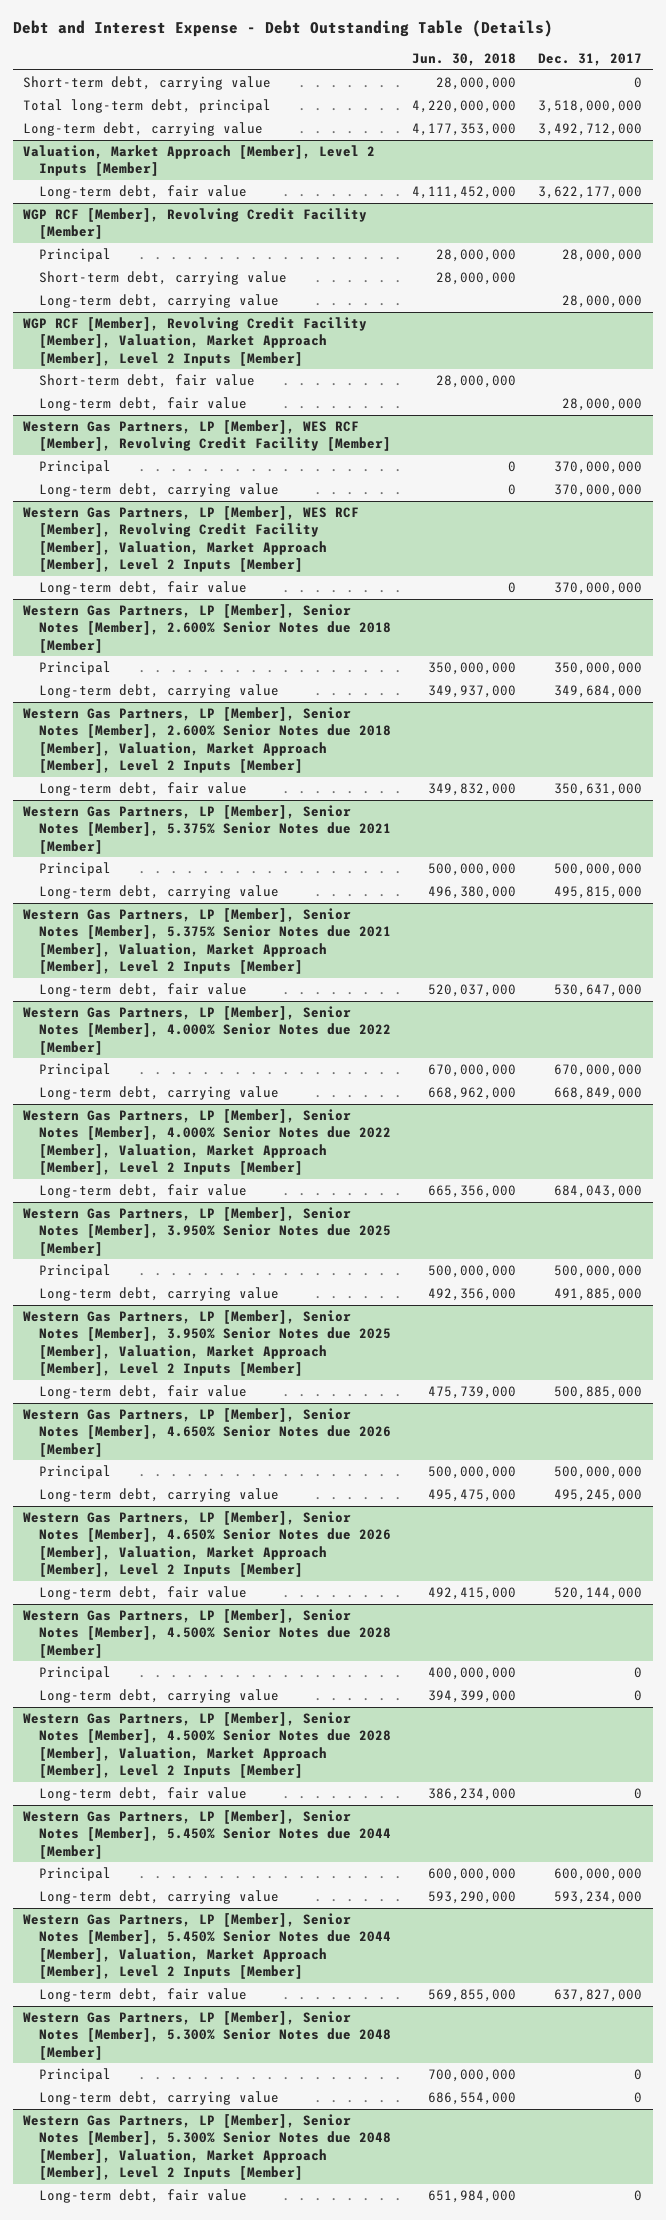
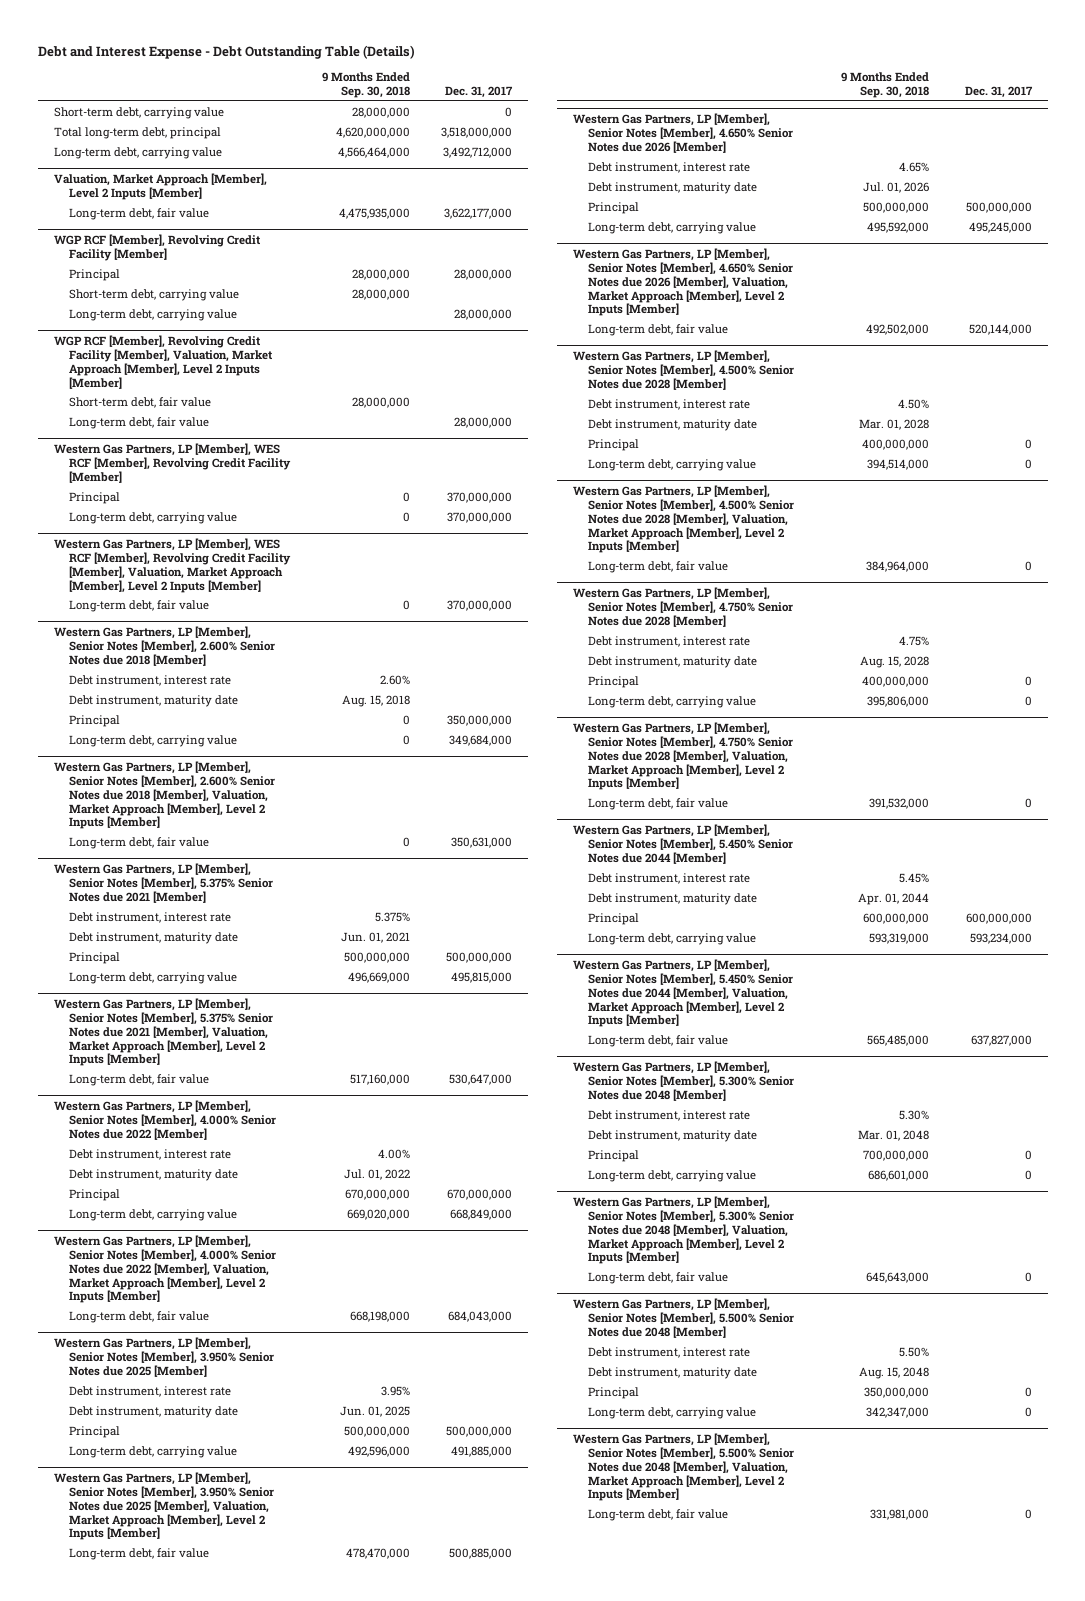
[412,52,517,66] Jun. 30, 2018 -> none
none -> [321,71,410,98] 9 Months Ended Sep. 30, 2018
none -> [68,675,231,687] Debt instrument, interest rate
none -> [68,695,238,708] Debt instrument, maturity date
none -> [68,912,231,924] Debt instrument, interest rate
none -> [68,932,238,945] Debt instrument, maturity date
none -> [68,1149,231,1161] Debt instrument, interest rate
none -> [68,1169,238,1182] Debt instrument, maturity date
none -> [68,1386,231,1398] Debt instrument, interest rate
none -> [68,1406,238,1419] Debt instrument, maturity date
none -> [587,162,750,174] Debt instrument, interest rate
none -> [587,182,757,195] Debt instrument, maturity date
none -> [587,399,750,411] Debt instrument, interest rate
none -> [587,419,757,432] Debt instrument, maturity date
none -> [572,586,793,627] Western Gas Partners, LP [Member], Senior Notes [Member], 4.750% Senior Notes due 2028 [Member]
none -> [587,636,750,648] Debt instrument, interest rate
none -> [587,656,757,669] Debt instrument, maturity date
none -> [587,676,639,689] Principal
none -> [587,696,756,709] Long-term debt, carrying value
none -> [572,721,793,791] Western Gas Partners, LP [Member], Senior Notes [Member], 4.750% Senior Notes due 2028 [Member], Valuation, Market Approach [Member], Level 2 Inputs [Member]
none -> [587,798,728,811] Long-term debt, fair value
none -> [587,873,750,885] Debt instrument, interest rate
none -> [587,893,757,906] Debt instrument, maturity date
none -> [587,1110,750,1122] Debt instrument, interest rate
none -> [587,1130,757,1143] Debt instrument, maturity date
none -> [572,1297,794,1338] Western Gas Partners, LP [Member], Senior Notes [Member], 5.500% Senior Notes due 2048 [Member]
none -> [587,1347,750,1359] Debt instrument, interest rate
none -> [587,1367,757,1380] Debt instrument, maturity date
none -> [587,1387,639,1400] Principal
none -> [587,1407,756,1420] Long-term debt, carrying value
none -> [572,1432,794,1502] Western Gas Partners, LP [Member], Senior Notes [Member], 5.500% Senior Notes due 2048 [Member], Valuation, Market Approach [Member], Level 2 Inputs [Member]
none -> [587,1509,728,1522] Long-term debt, fair value

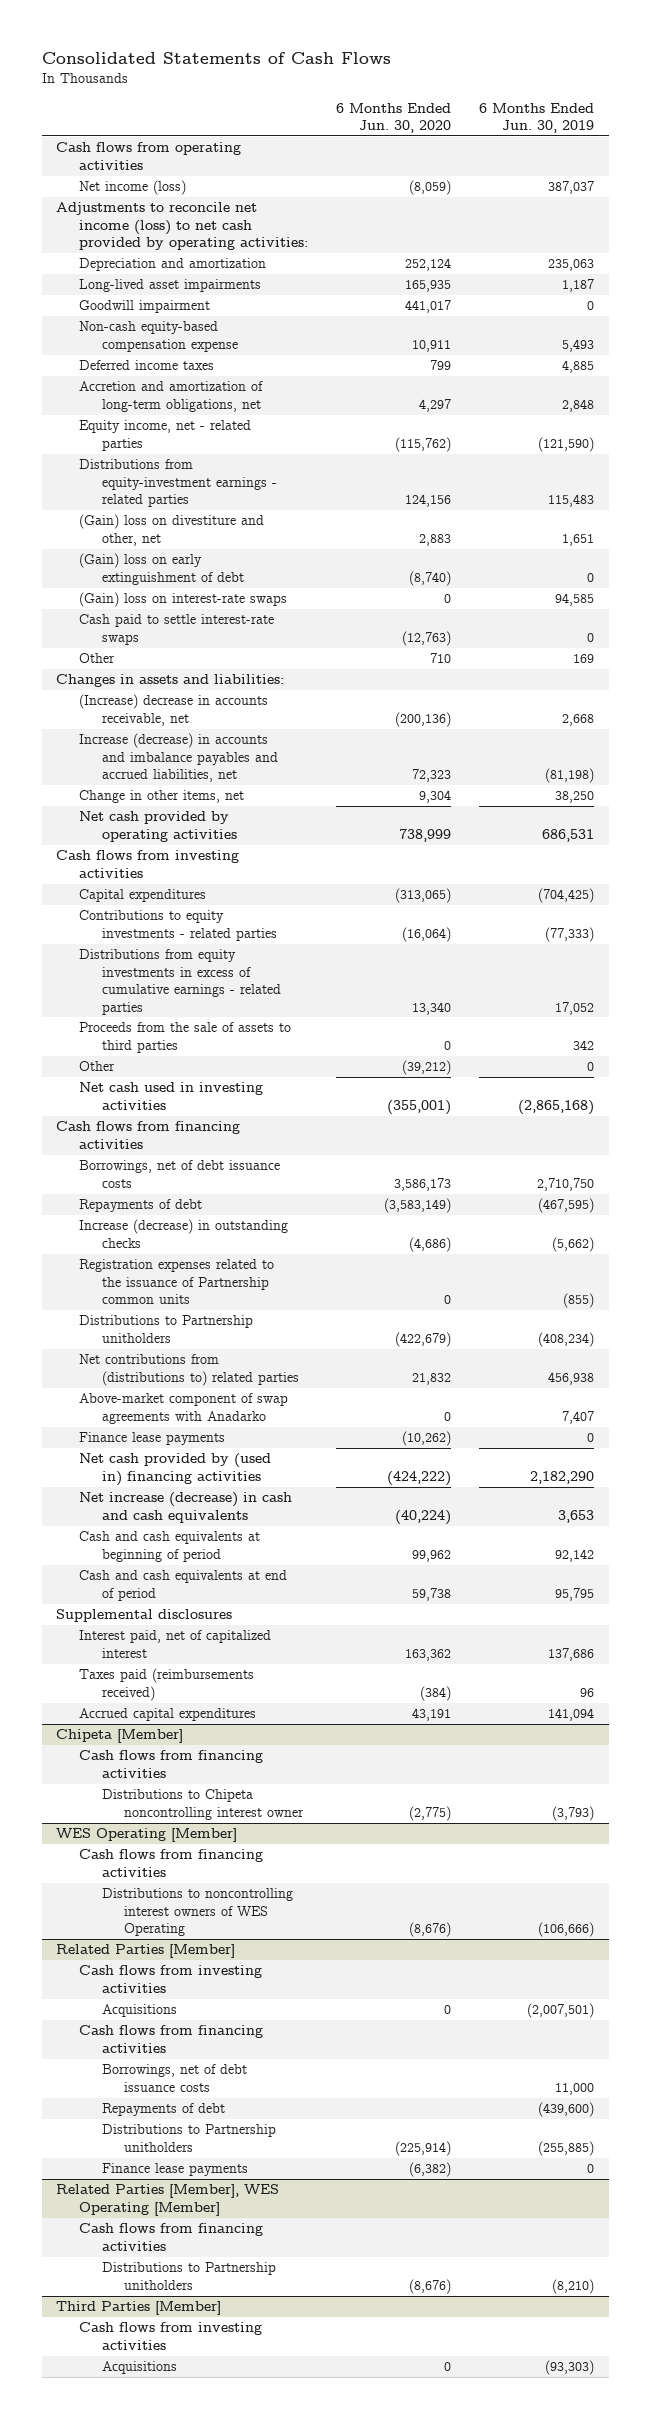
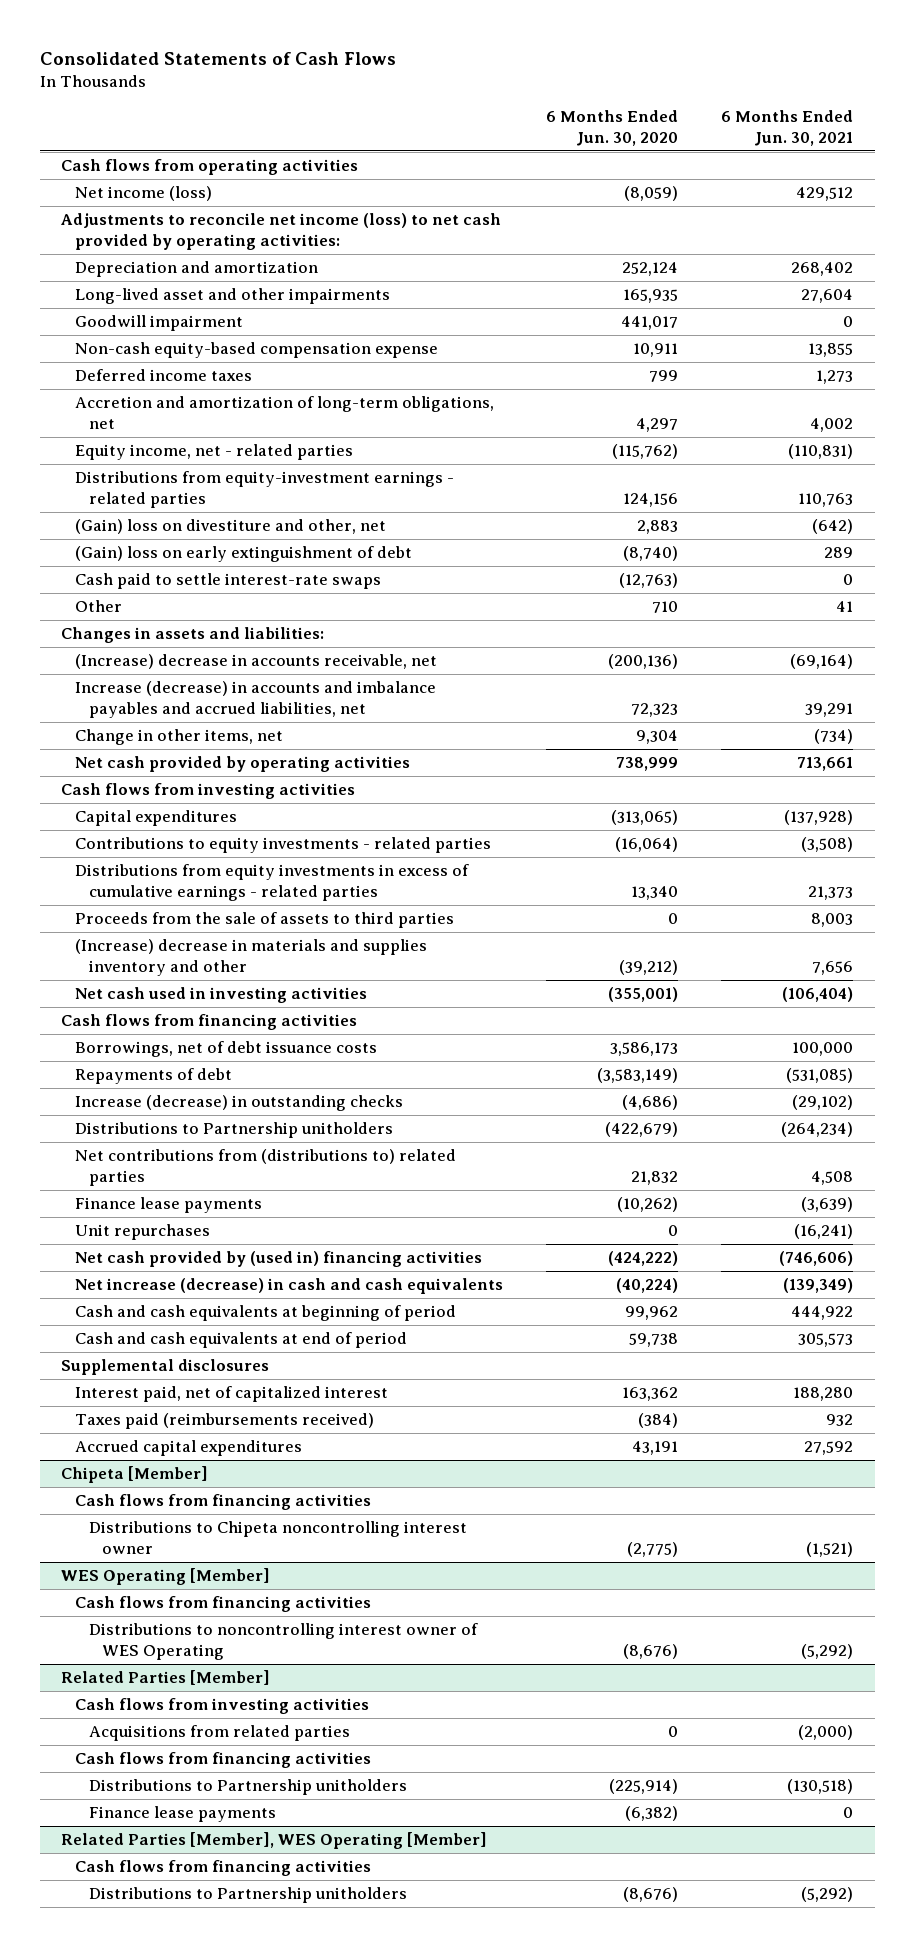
[479,102,595,134] 6 Months Ended Jun. 30, 2019 -> none
none -> [721,110,854,146] 6 Months Ended Jun. 30, 2021
[78,279,261,293] Long-lived asset impairments -> [74,288,390,305] Long-lived asset and other impairments
[78,592,287,608] (Gain) loss on interest-rate swaps -> none
[78,1061,115,1072] Other -> [74,939,427,976] (Increase) decrease in materials and supplies inventory and other
[78,1259,274,1305] Registration expenses related to the issuance of Partnership common units -> none
[78,1393,288,1424] Above-market component of swap agreements with Anadarko -> none
none -> [74,1224,210,1241] Unit repurchases
[101,1888,293,1937] Distributions to noncontrolling interest owners of WES Operating -> [88,1623,478,1660] Distributions to noncontrolling interest owner of WES Operating
[101,2004,177,2018] Acquisitions -> [88,1725,350,1742] Acquisitions from related parties
[101,2064,247,2092] Borrowings, net of debt issuance costs -> none
[101,2103,225,2117] Repayments of debt -> none
[56,2301,222,2316] Third Parties [Member] -> none
[78,2322,262,2350] Cash flows from investing activities -> none
[101,2361,177,2375] Acquisitions -> none

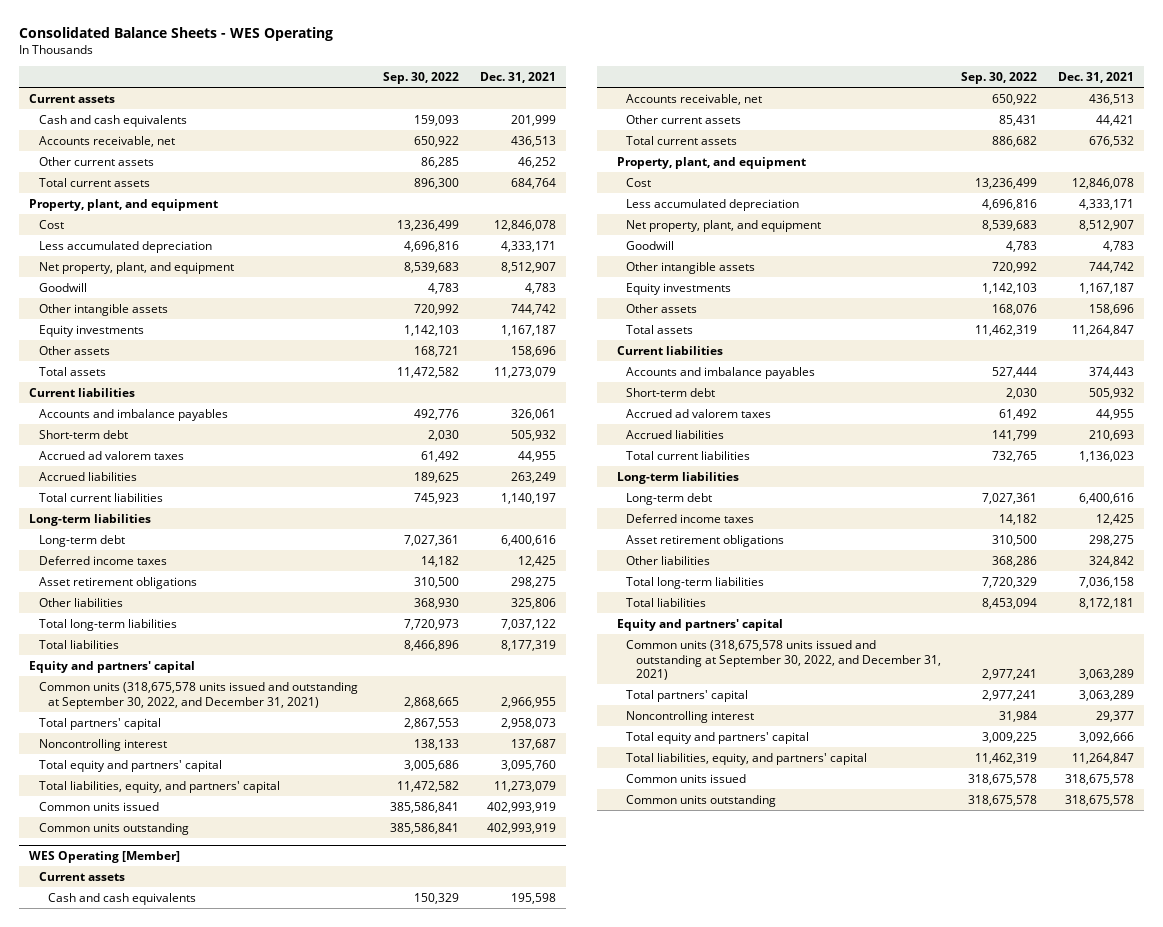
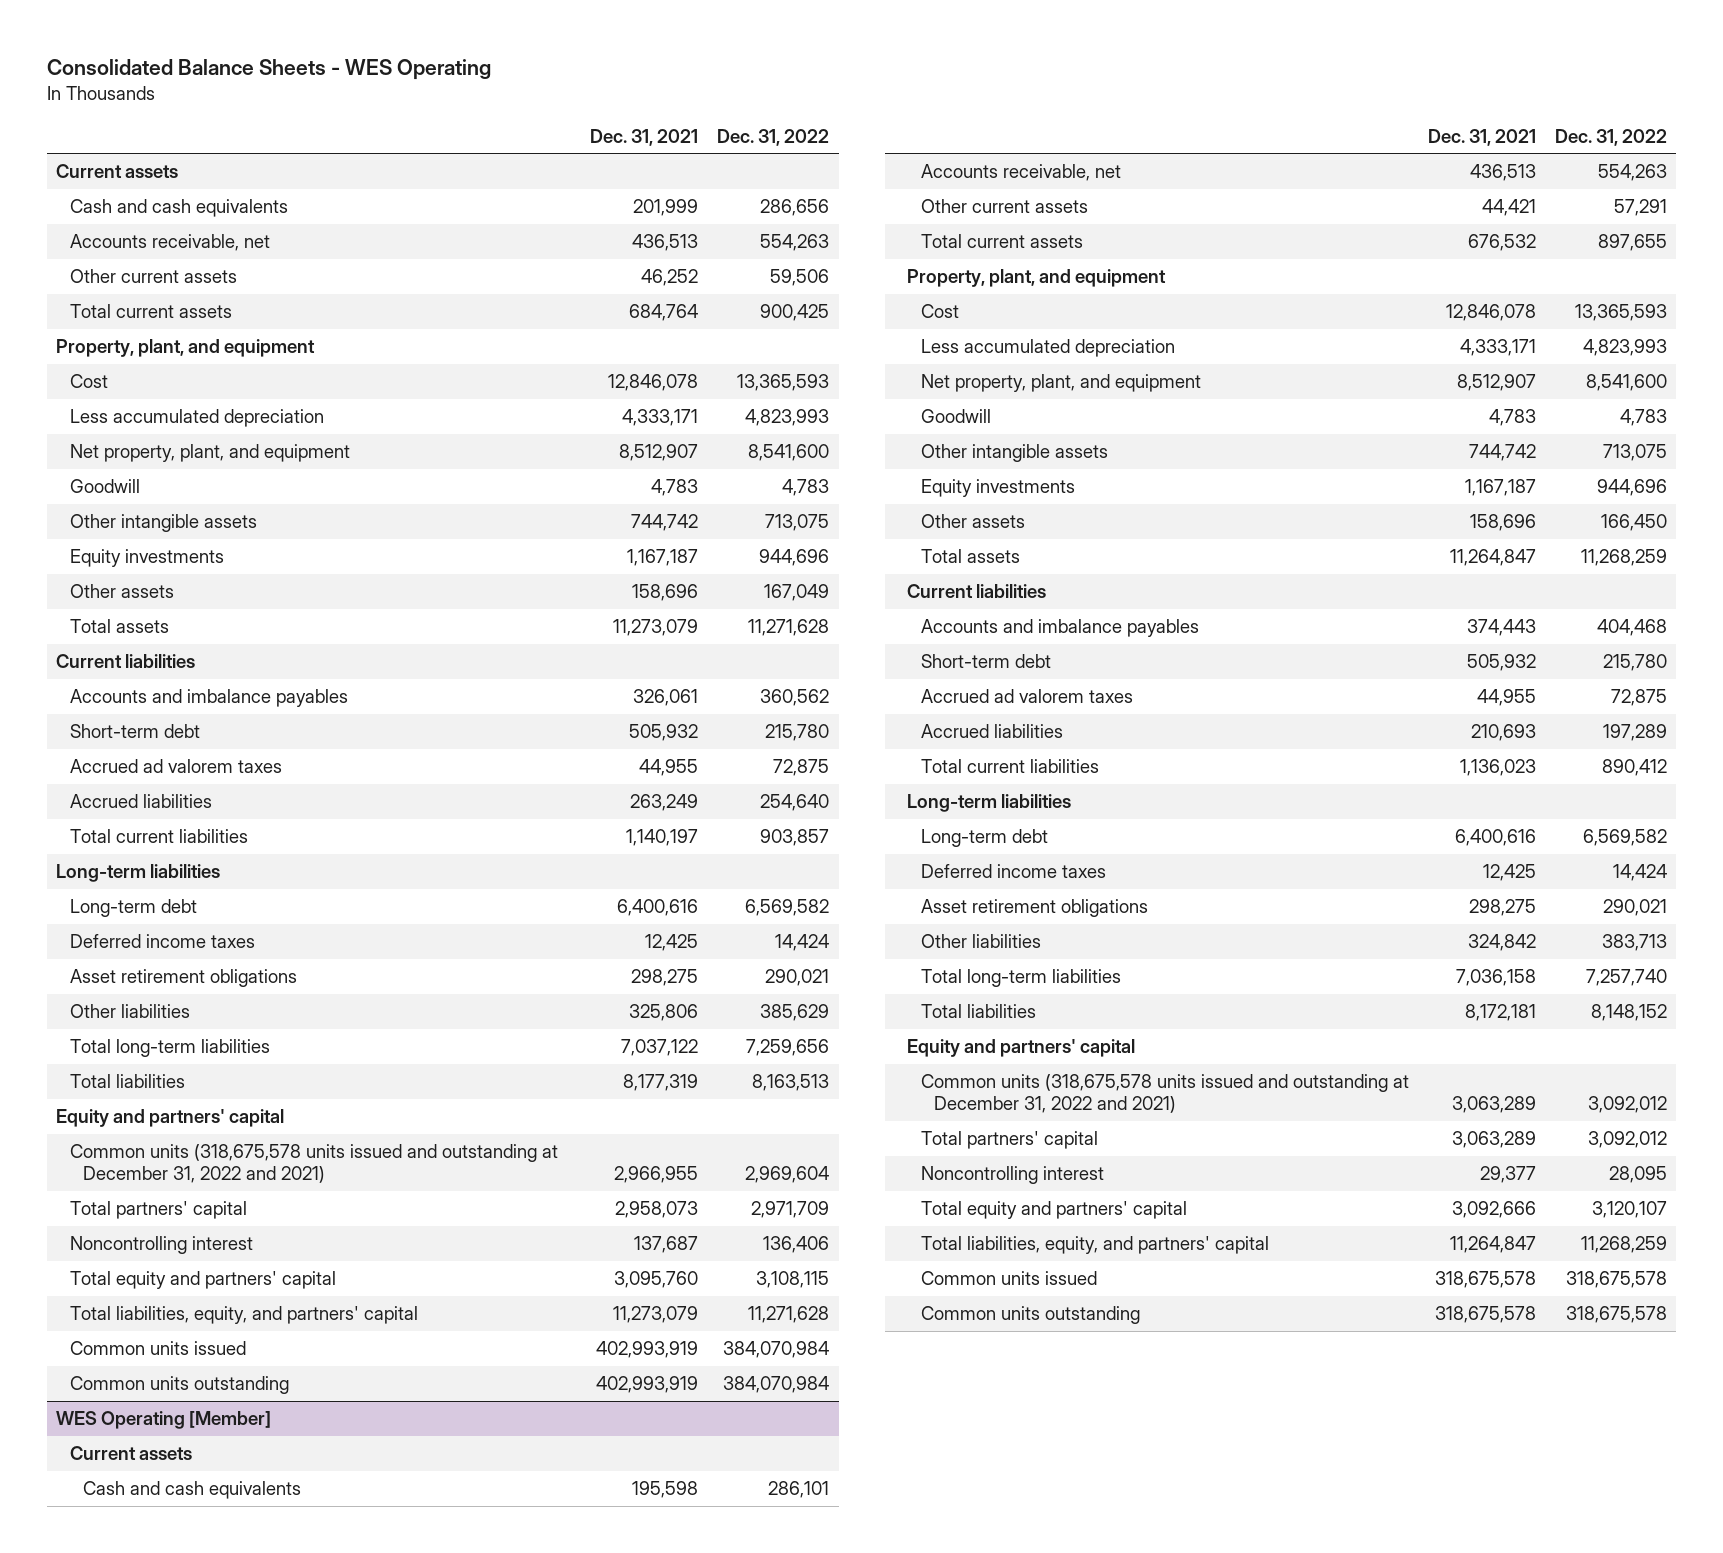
[383,71,460,84] Sep. 30, 2022 -> none
none -> [717,128,830,146] Dec. 31, 2022
[38,681,358,709] Common units (318,675,578 units issued and outstanding at September 30, 2022, and December 31, 2021) -> [69,1144,558,1184] Common units (318,675,578 units issued and outstanding at December 31, 2022 and 2021)
[626,639,941,681] Common units (318,675,578 units issued and outstanding at September 30, 2022, and December 31, 2021) -> [920,1074,1409,1114] Common units (318,675,578 units issued and outstanding at December 31, 2022 and 2021)

